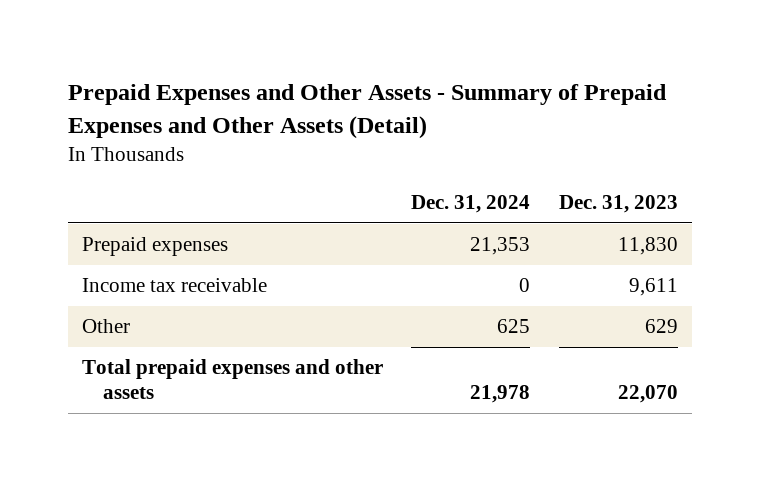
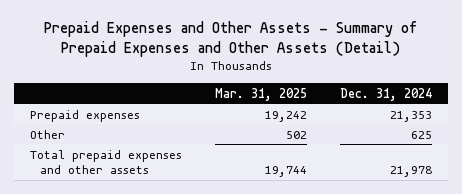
[558,195,678,214] Dec. 31, 2023 -> none
none -> [215,87,308,101] Mar. 31, 2025
[81,278,267,293] Income tax receivable -> none

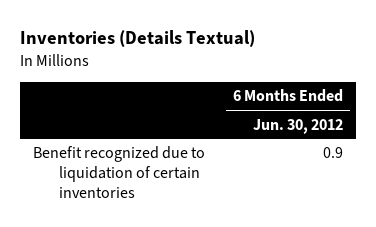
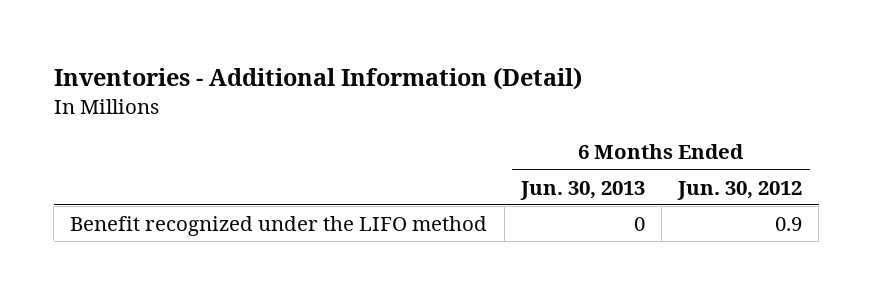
[19,30,255,48] Inventories (Details Textual) -> [53,66,582,90] Inventories - Additional Information (Detail)
none -> [519,180,645,200] Jun. 30, 2013
[33,146,206,198] Benefit recognized due to liquidation of certain inventories -> [70,216,488,237] Benefit recognized under the LIFO method

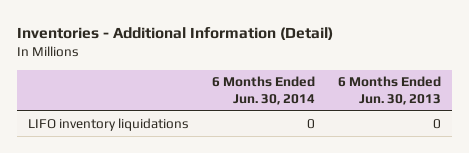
[676,180,802,200] Jun. 30, 2012 -> none
none -> [212,76,316,106] 6 Months Ended Jun. 30, 2014
[70,216,488,237] Benefit recognized under the LIFO method -> [28,118,190,132] LIFO inventory liquidations

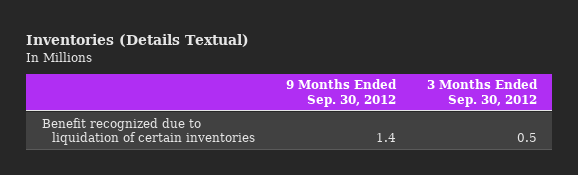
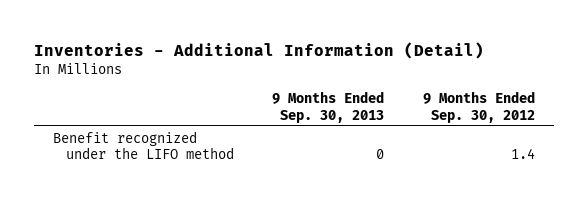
[26,34,250,48] Inventories (Details Textual) -> [34,41,485,59] Inventories - Additional Information (Detail)
[426,79,538,108] 3 Months Ended Sep. 30, 2012 -> none
none -> [272,91,385,123] 9 Months Ended Sep. 30, 2013
[41,117,256,146] Benefit recognized due to liquidation of certain inventories -> [53,130,235,159] Benefit recognized under the LIFO method

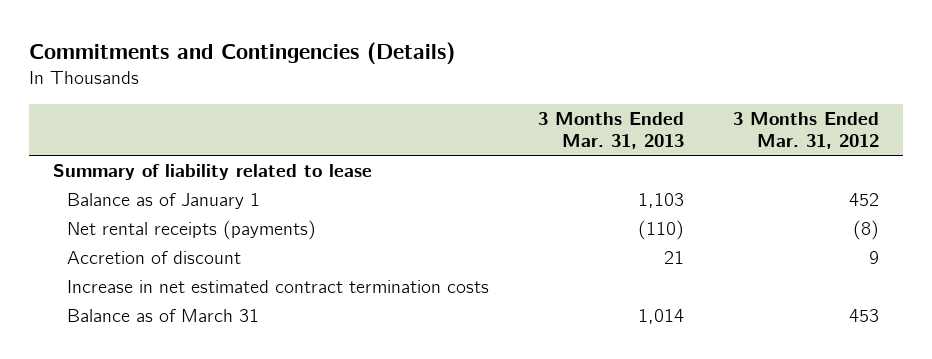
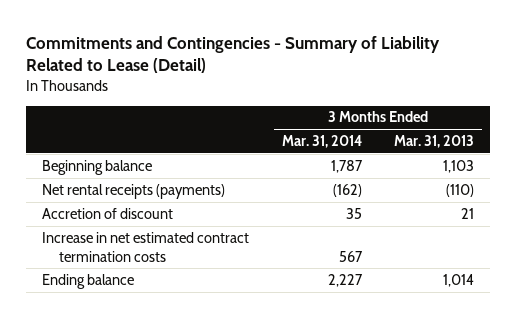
[28,41,455,64] Commitments and Contingencies (Details) -> [26,35,441,74] Commitments and Contingencies - Summary of Liability Related to Lease (Detail)
[732,111,879,150] 3 Months Ended Mar. 31, 2012 -> none
none -> [281,134,362,148] Mar. 31, 2014
[53,164,373,181] Summary of liability related to lease -> none
[67,193,261,210] Balance as of January 1 -> [42,159,153,175] Beginning balance
[67,309,260,323] Balance as of March 31 -> [42,273,135,289] Ending balance

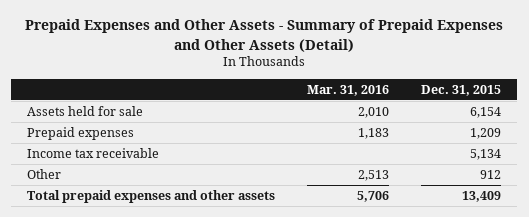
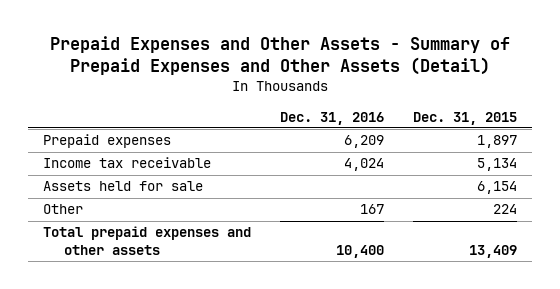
[307,84,390,96] Mar. 31, 2016 -> none
none -> [280,111,385,125] Dec. 31, 2016
[470,127,502,139] 1,209 -> [477,135,518,149] 1,897
[27,105,144,116] Assets held for sale -> [42,181,203,192] Assets held for sale
[480,169,502,179] 912 -> [493,204,518,215] 224

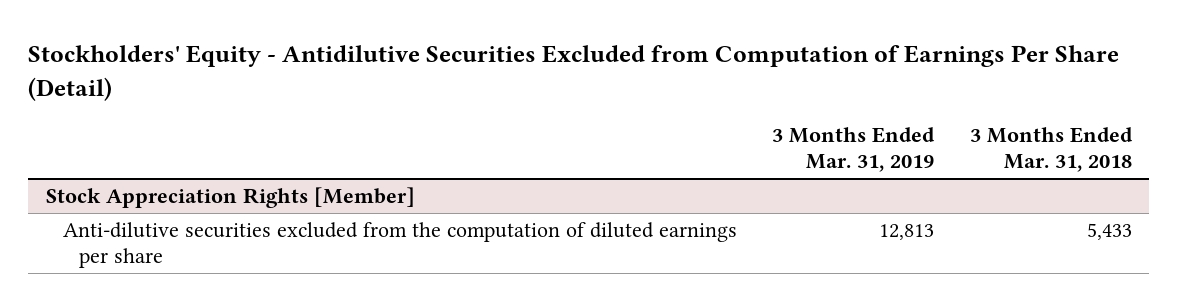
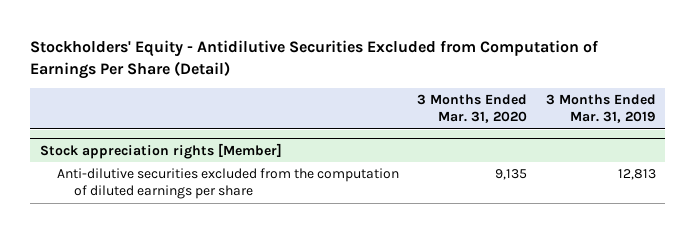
[969,127,1133,173] 3 Months Ended Mar. 31, 2018 -> none
none -> [417,94,528,124] 3 Months Ended Mar. 31, 2020
[45,187,415,209] Stock Appreciation Rights [Member] -> [39,142,282,159] Stock appreciation rights [Member]

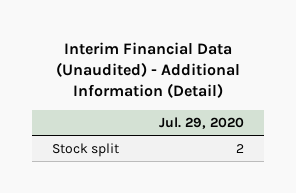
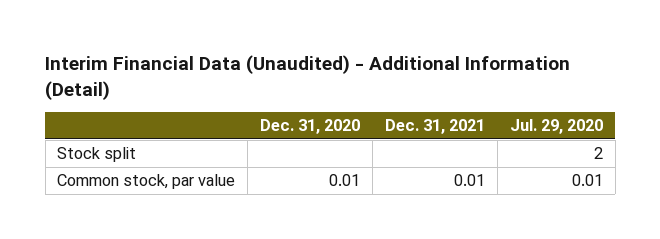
none -> [260,119,361,135] Dec. 31, 2020
none -> [384,119,485,135] Dec. 31, 2021
none -> [57,174,236,190] Common stock, par value

